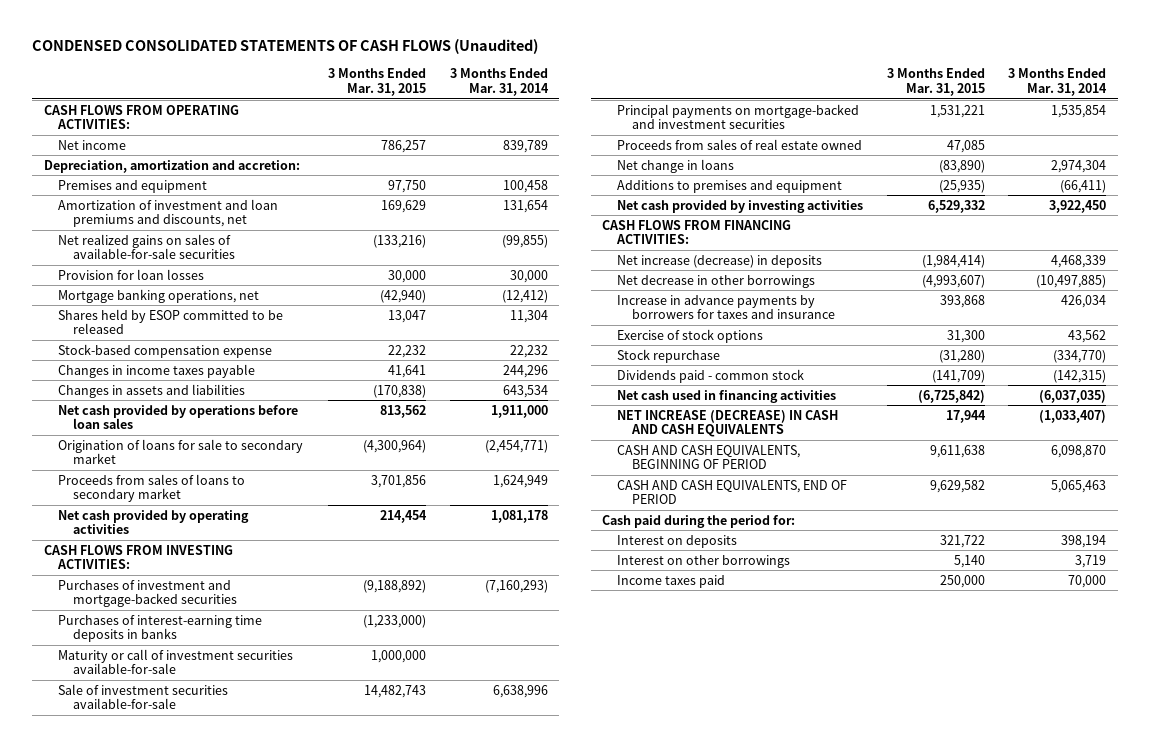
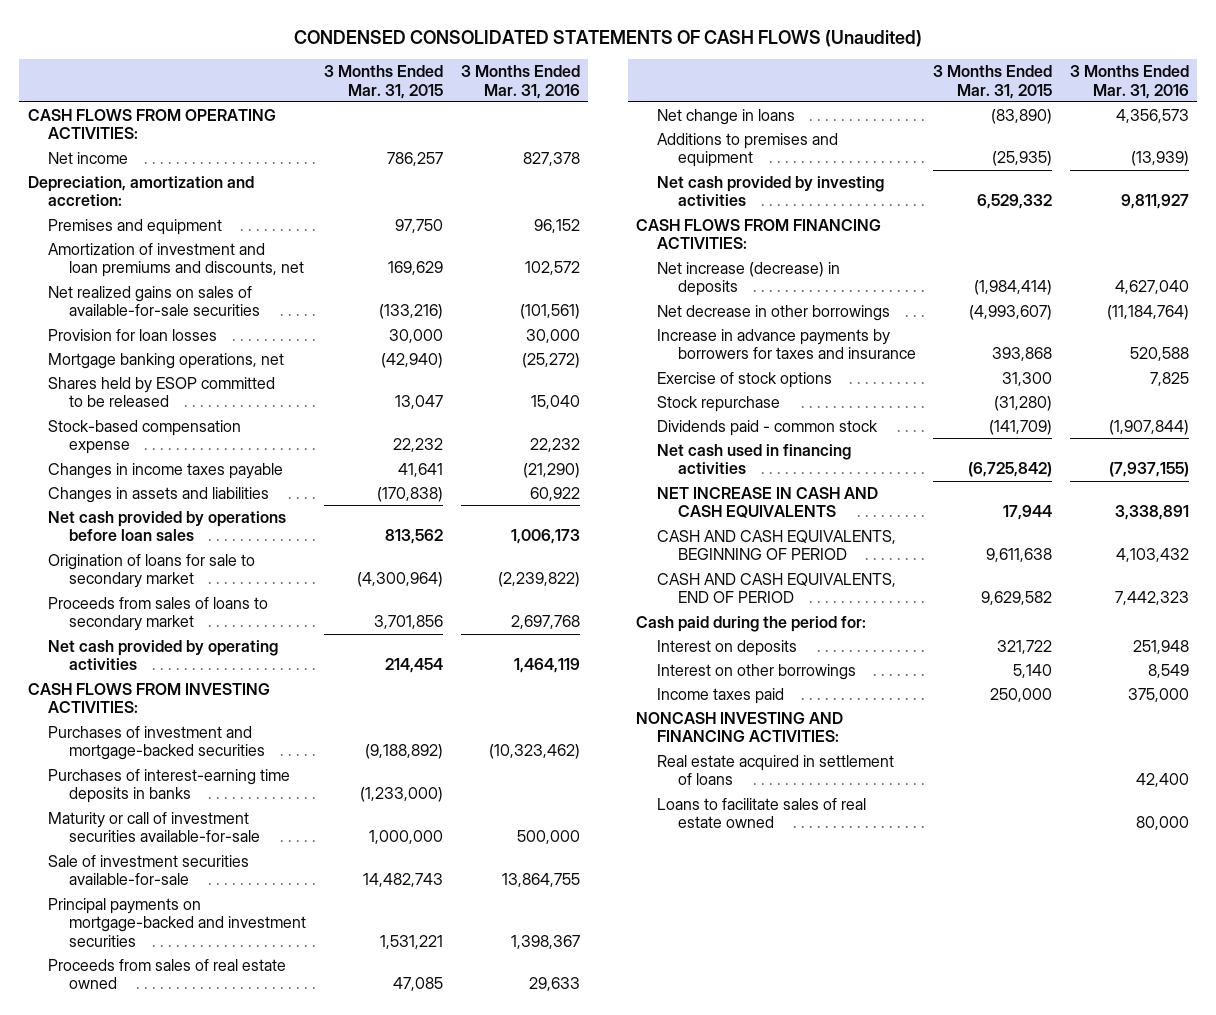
[449,68,549,97] 3 Months Ended Mar. 31, 2014 -> none
none -> [460,65,580,99] 3 Months Ended Mar. 31, 2016
[617,409,839,438] NET INCREASE (DECREASE) IN CASH AND CASH EQUIVALENTS -> [657,486,879,519] NET INCREASE IN CASH AND CASH EQUIVALENTS
none -> [636,711,844,743] NONCASH INVESTING AND FINANCING ACTIVITIES:
none -> [657,754,895,786] Real estate acquired in settlement of loans
none -> [657,797,867,829] Loans to facilitate sales of real estate owned

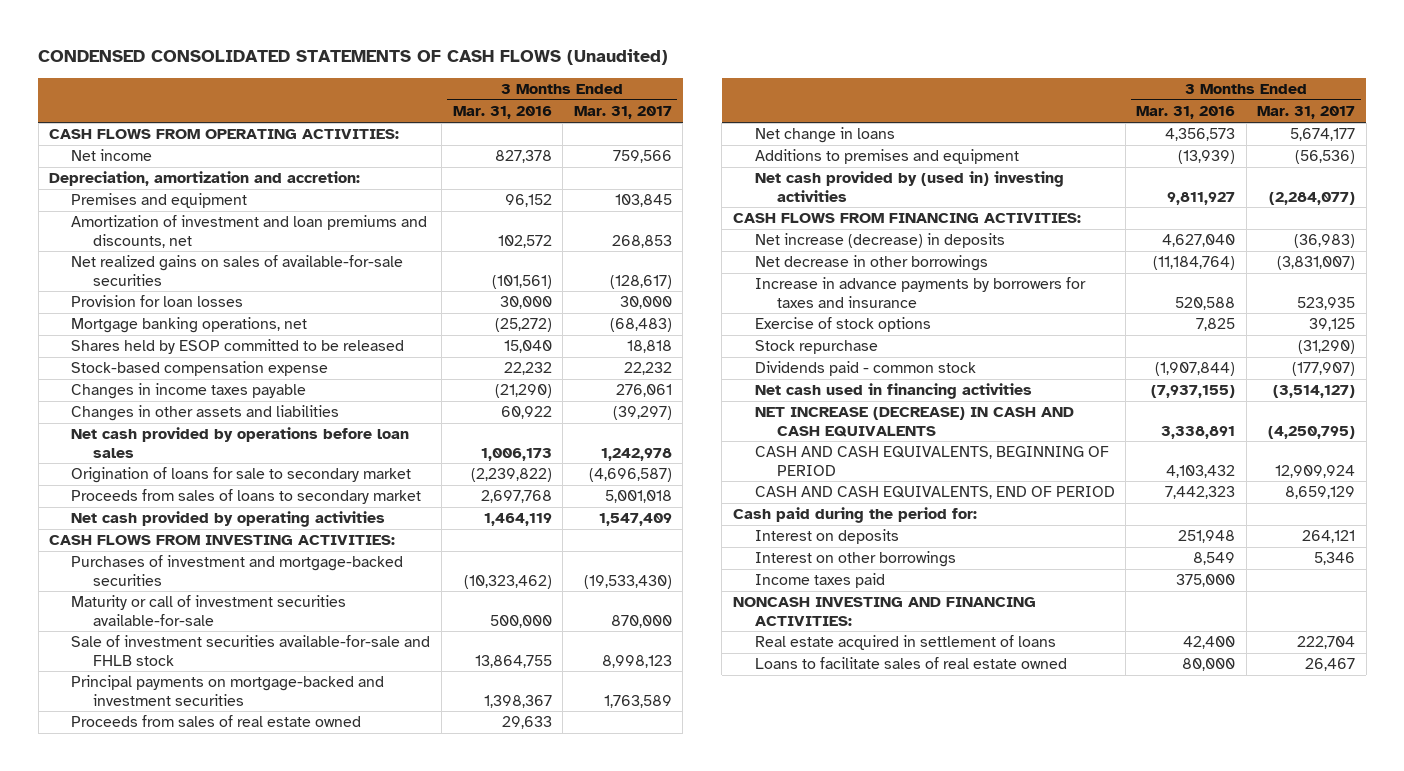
[324,65,444,99] 3 Months Ended Mar. 31, 2015 -> none
none -> [573,106,672,120] Mar. 31, 2017
[48,486,270,503] Changes in assets and liabilities -> [71,405,340,422] Changes in other assets and liabilities
[48,768,291,804] Purchases of interest-earning time deposits in banks -> none
[48,854,250,886] Sale of investment securities available-for-sale -> [71,635,431,666] Sale of investment securities available-for-sale and FHLB stock
[657,175,885,207] Net cash provided by investing activities -> [754,171,1064,202] Net cash provided by (used in) investing activities
[657,486,879,519] NET INCREASE IN CASH AND CASH EQUIVALENTS -> [754,407,1074,437] NET INCREASE (DECREASE) IN CASH AND CASH EQUIVALENTS

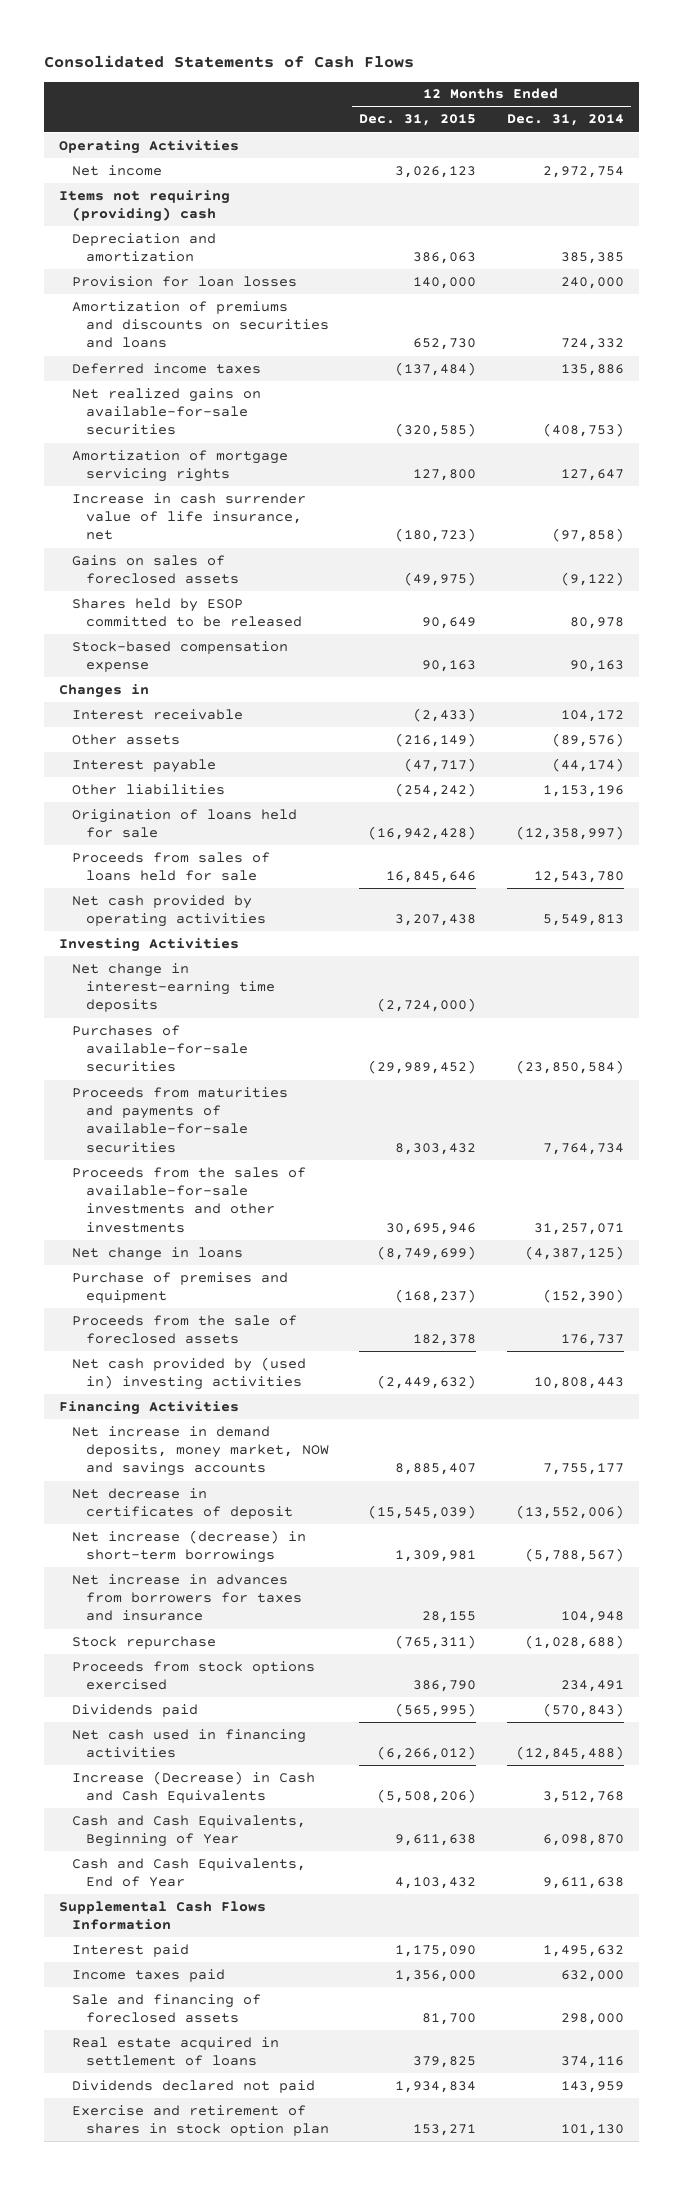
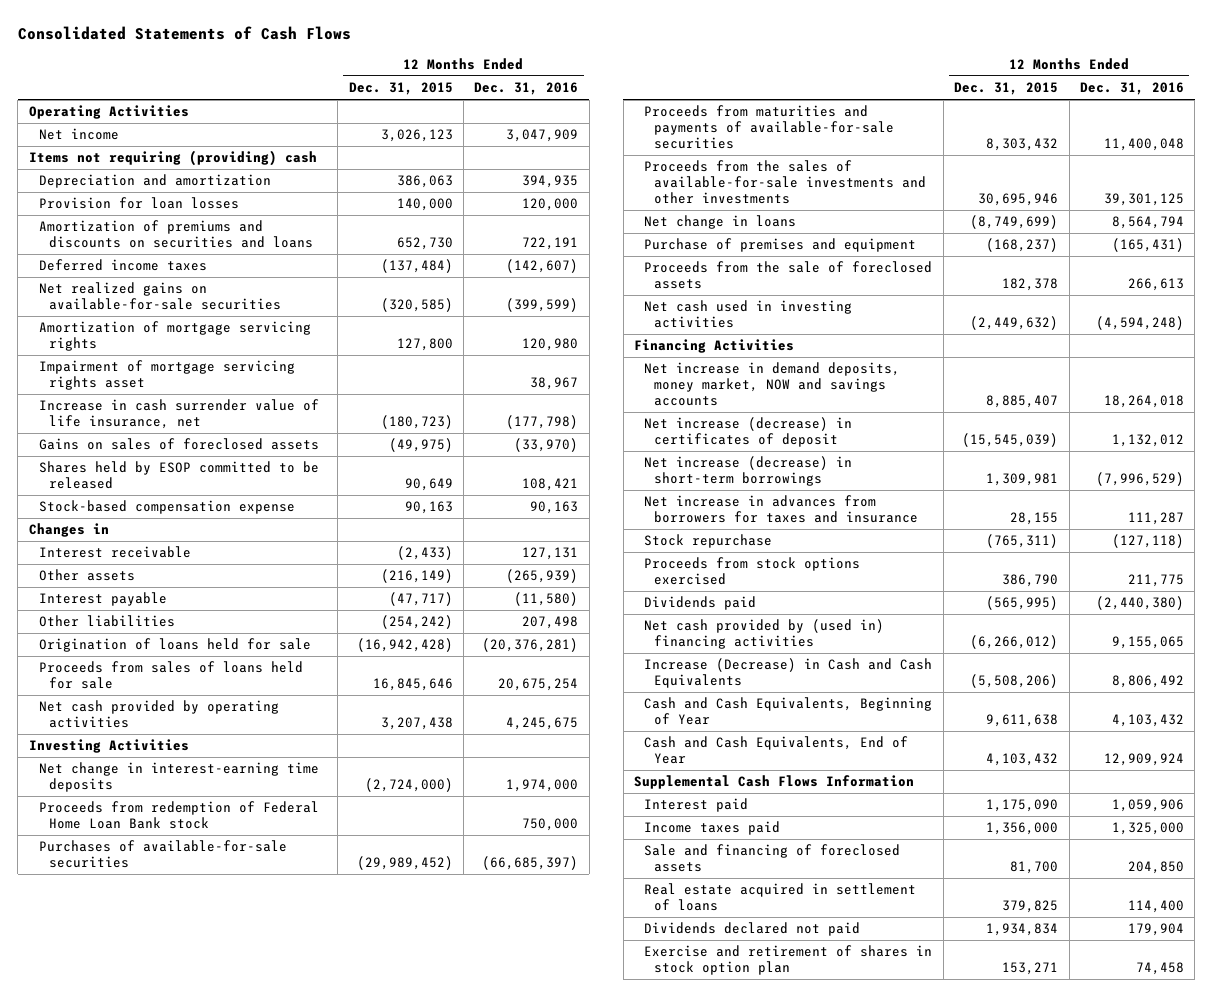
[506,114,624,127] Dec. 31, 2014 -> none
none -> [474,82,579,96] Dec. 31, 2016
none -> [38,360,295,391] Impairment of mortgage servicing rights asset
none -> [38,801,319,830] Proceeds from redemption of Federal Home Loan Bank stock
[72,1356,307,1391] Net cash provided by (used in) investing activities -> [644,300,853,329] Net cash used in investing activities
[72,1487,293,1520] Net decrease in certificates of deposit -> [644,417,853,448] Net increase (decrease) in certificates of deposit
[72,1728,307,1759] Net cash used in financing activities -> [644,619,885,650] Net cash provided by (used in) financing activities

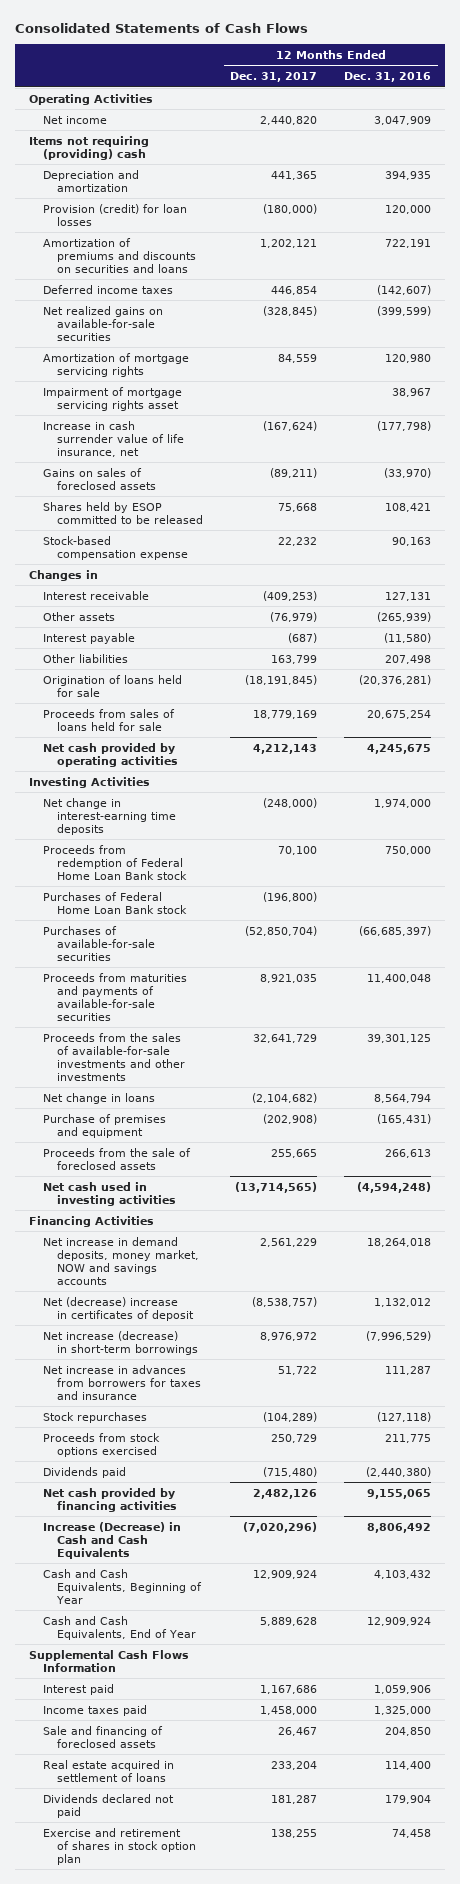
[348,82,453,96] Dec. 31, 2015 -> none
none -> [230,72,318,83] Dec. 31, 2017
[38,197,239,210] Provision for loan losses -> [43,203,188,226] Provision (credit) for loan losses
none -> [43,891,188,914] Purchases of Federal Home Loan Bank stock
[644,417,853,448] Net increase (decrease) in certificates of deposit -> [43,1296,195,1321] Net (decrease) increase in certificates of deposit
[644,534,773,549] Stock repurchase -> [43,1411,148,1423] Stock repurchases
[644,619,885,650] Net cash provided by (used in) financing activities -> [43,1487,178,1512] Net cash provided by financing activities

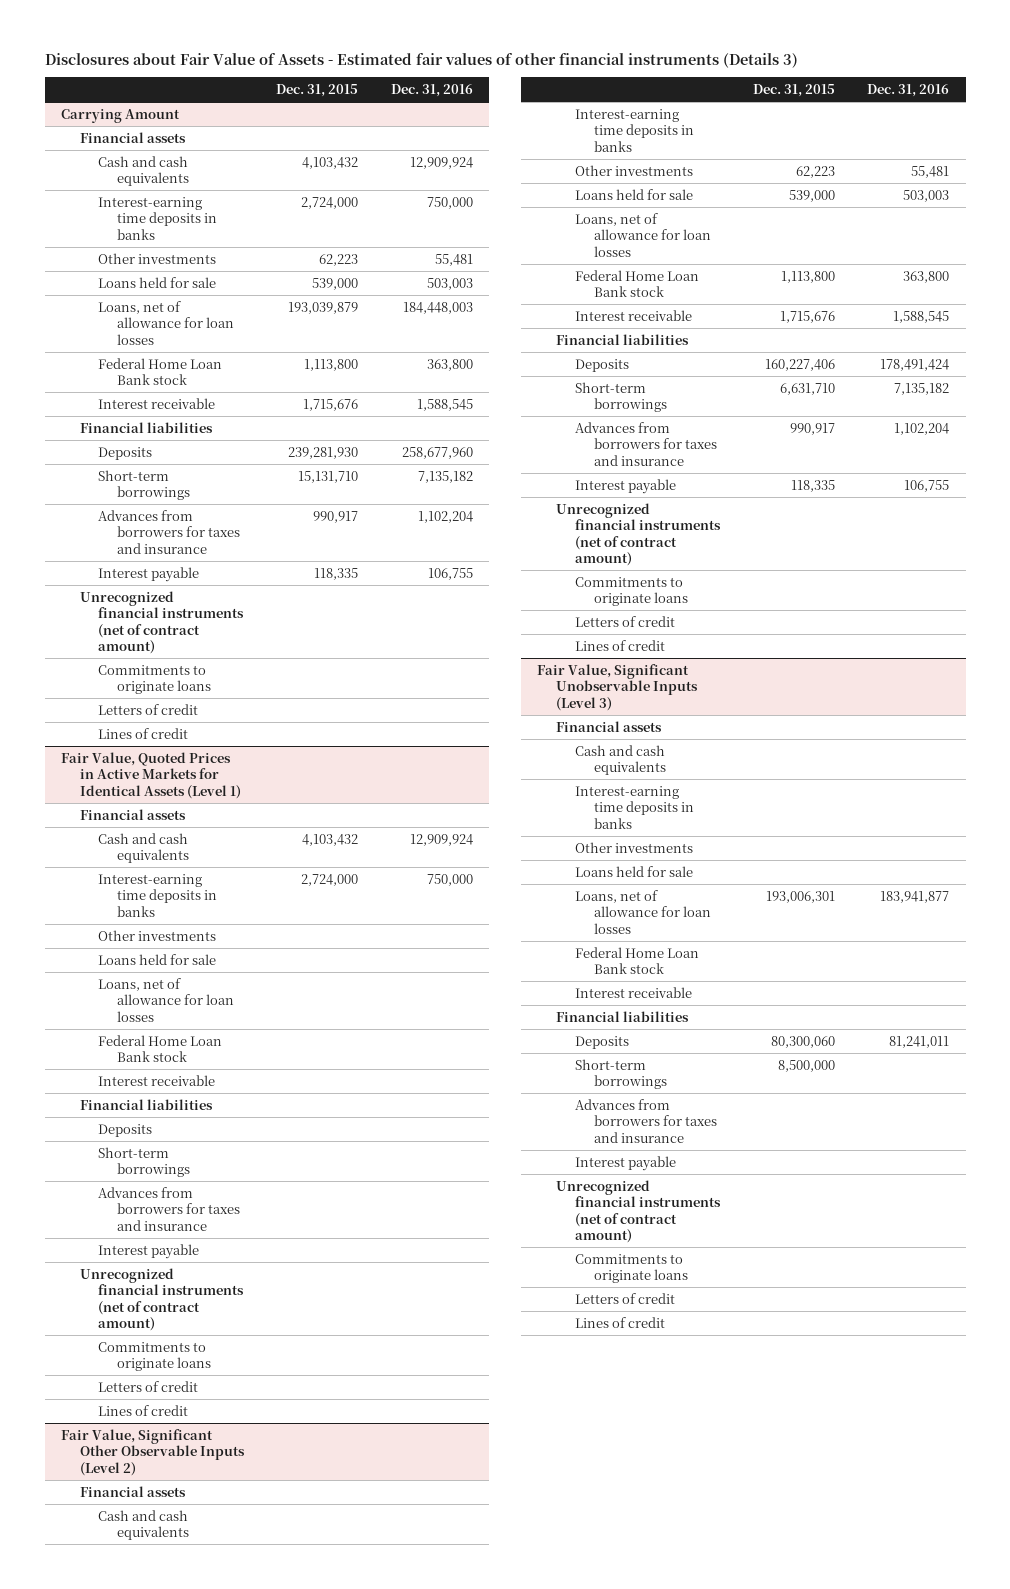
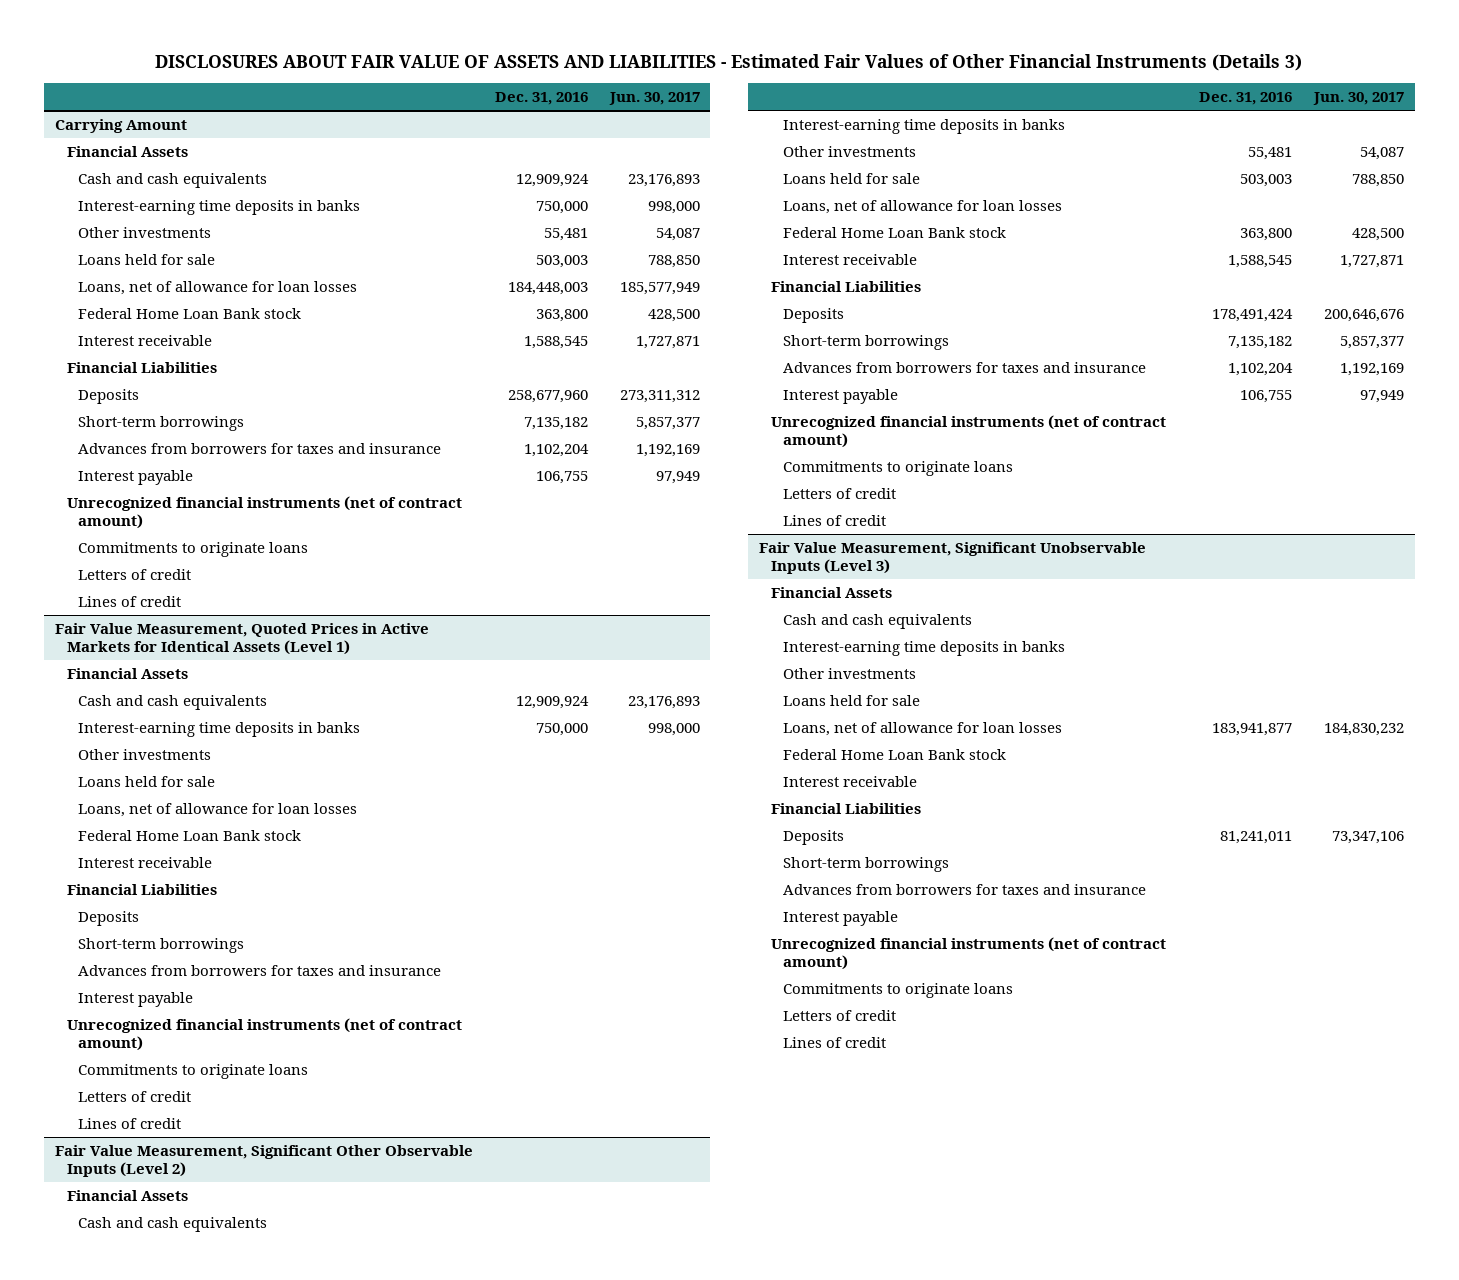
[44,52,798,68] Disclosures about Fair Value of Assets - Estimated fair values of other financial instruments (Details 3) -> [155,53,1303,71] DISCLOSURES ABOUT FAIR VALUE OF ASSETS AND LIABILITIES - Estimated Fair Values of Other Financial Instruments (Details 3)
[276,83,359,97] Dec. 31, 2015 -> none
none -> [608,91,700,105] Jun. 30, 2017
[79,131,186,143] Financial assets -> [66,146,188,158] Financial Assets
[79,421,213,433] Financial liabilities -> [66,362,217,374] Financial Liabilities
[61,751,241,799] Fair Value, Quoted Prices in Active Markets for Identical Assets (Level 1) -> [54,623,429,655] Fair Value Measurement, Quoted Prices in Active Markets for Identical Assets (Level 1)
[79,808,186,820] Financial assets -> [66,668,188,680] Financial Assets
[79,1098,213,1110] Financial liabilities -> [66,884,217,896] Financial Liabilities
[61,1428,245,1476] Fair Value, Significant Other Observable Inputs (Level 2) -> [54,1145,473,1177] Fair Value Measurement, Significant Other Observable Inputs (Level 2)
[79,1485,186,1497] Financial assets -> [66,1190,188,1202] Financial Assets
[556,333,690,345] Financial liabilities -> [770,281,921,293] Financial Liabilities
[537,663,699,711] Fair Value, Significant Unobservable Inputs (Level 3) -> [759,542,1147,574] Fair Value Measurement, Significant Unobservable Inputs (Level 3)
[556,720,663,732] Financial assets -> [770,587,892,599] Financial Assets
[556,1010,690,1022] Financial liabilities -> [770,803,921,815] Financial Liabilities

